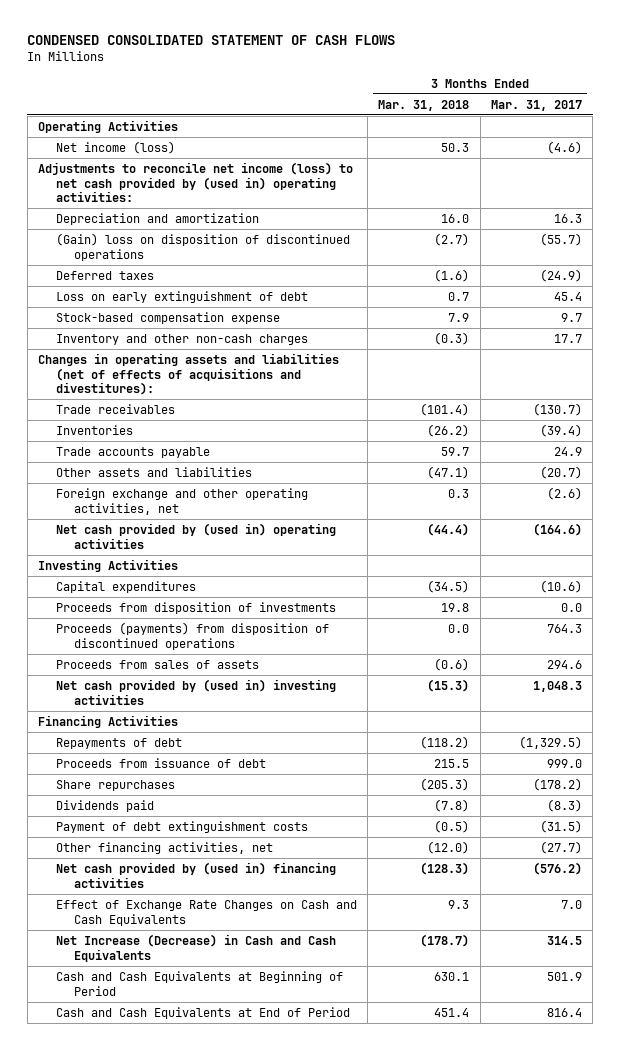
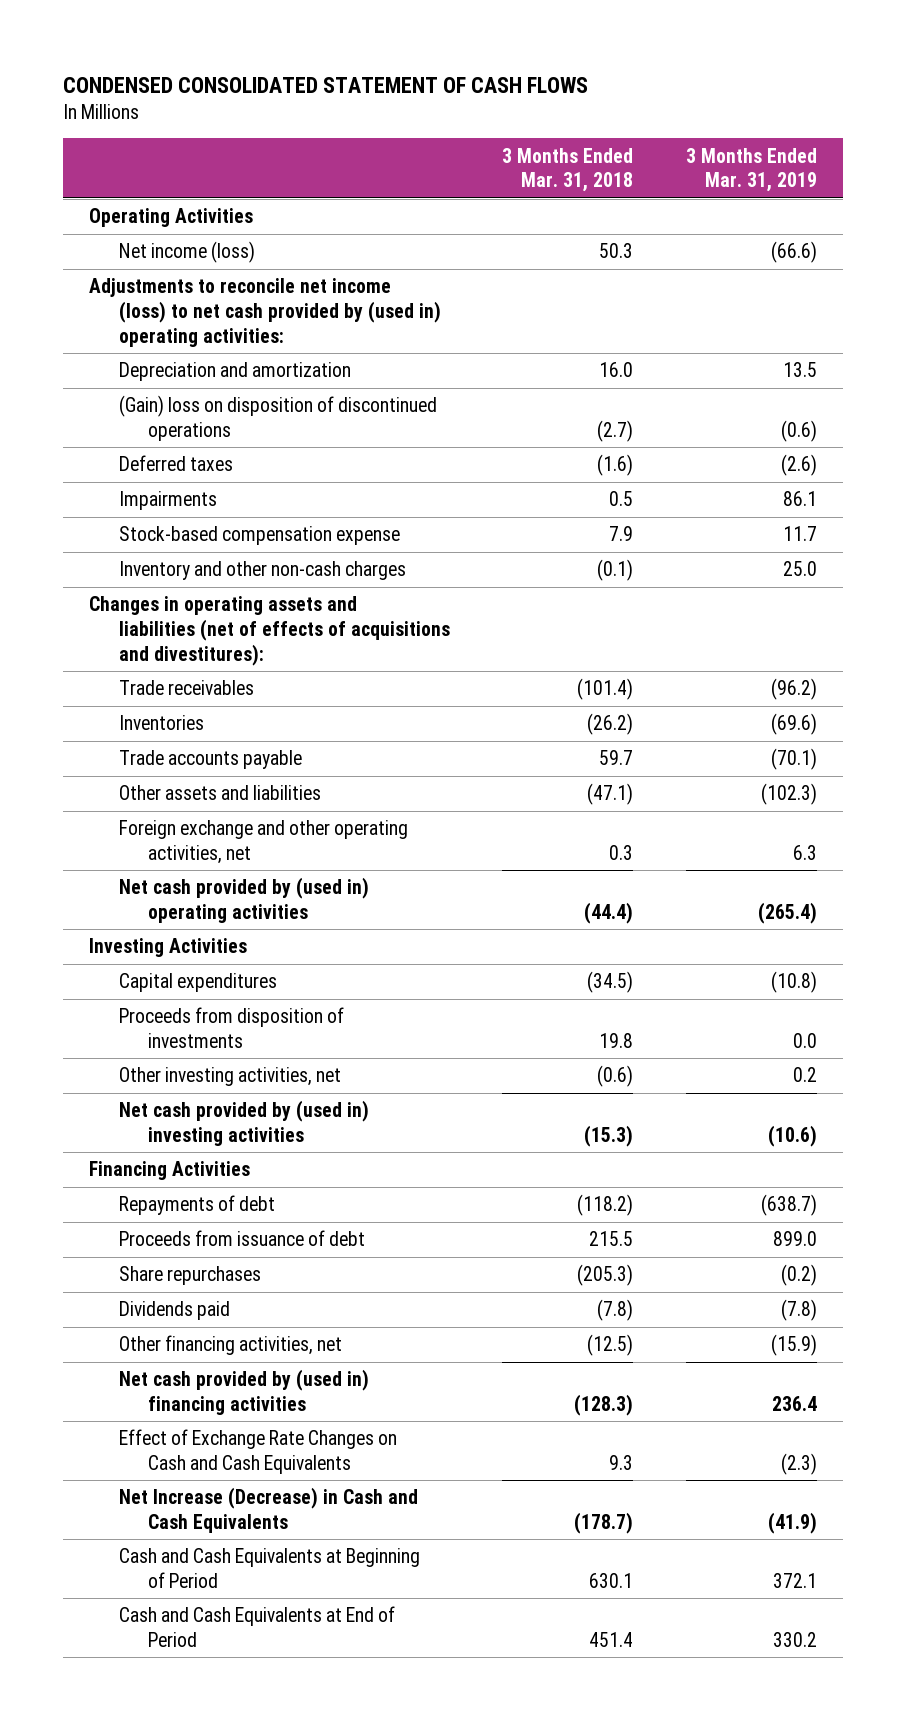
[490,99,582,111] Mar. 31, 2017 -> none
none -> [685,147,817,193] 3 Months Ended Mar. 31, 2019
[55,290,308,303] Loss on early extinguishment of debt -> none
none -> [118,491,217,511] Impairments
[434,331,470,345] (0.3) -> [597,559,634,582] (0.1)
[55,621,329,650] Proceeds (payments) from disposition of discontinued operations -> none
[55,659,259,669] Proceeds from sales of assets -> none
none -> [118,1067,341,1087] Other investing activities, net
[55,820,308,833] Payment of debt extinguishment costs -> none
[427,840,470,854] (12.0) -> [587,1334,634,1357] (12.5)

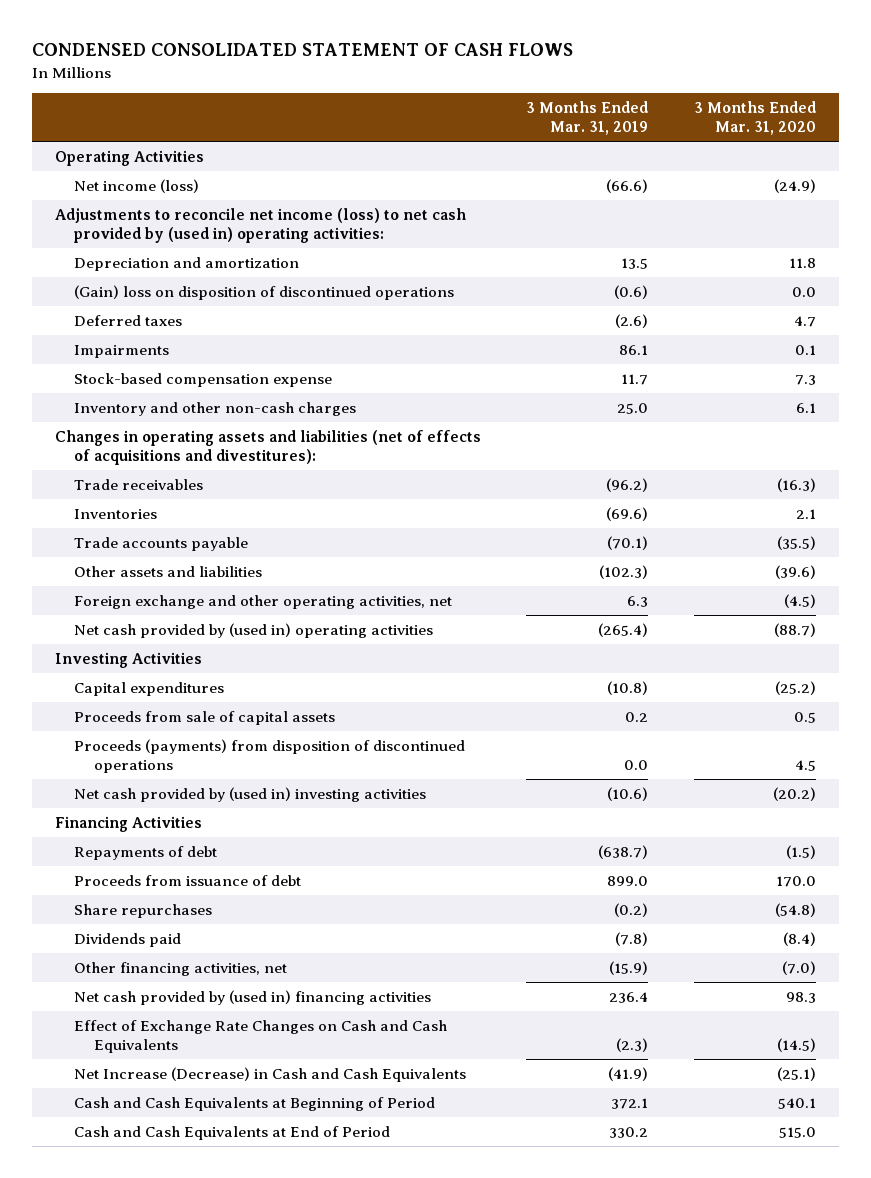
[502,147,634,193] 3 Months Ended Mar. 31, 2018 -> none
none -> [693,101,816,135] 3 Months Ended Mar. 31, 2020
[118,1067,341,1087] Other investing activities, net -> none
none -> [74,711,336,726] Proceeds from sale of capital assets
[118,1007,344,1048] Proceeds from disposition of investments -> [74,739,466,773] Proceeds (payments) from disposition of discontinued operations

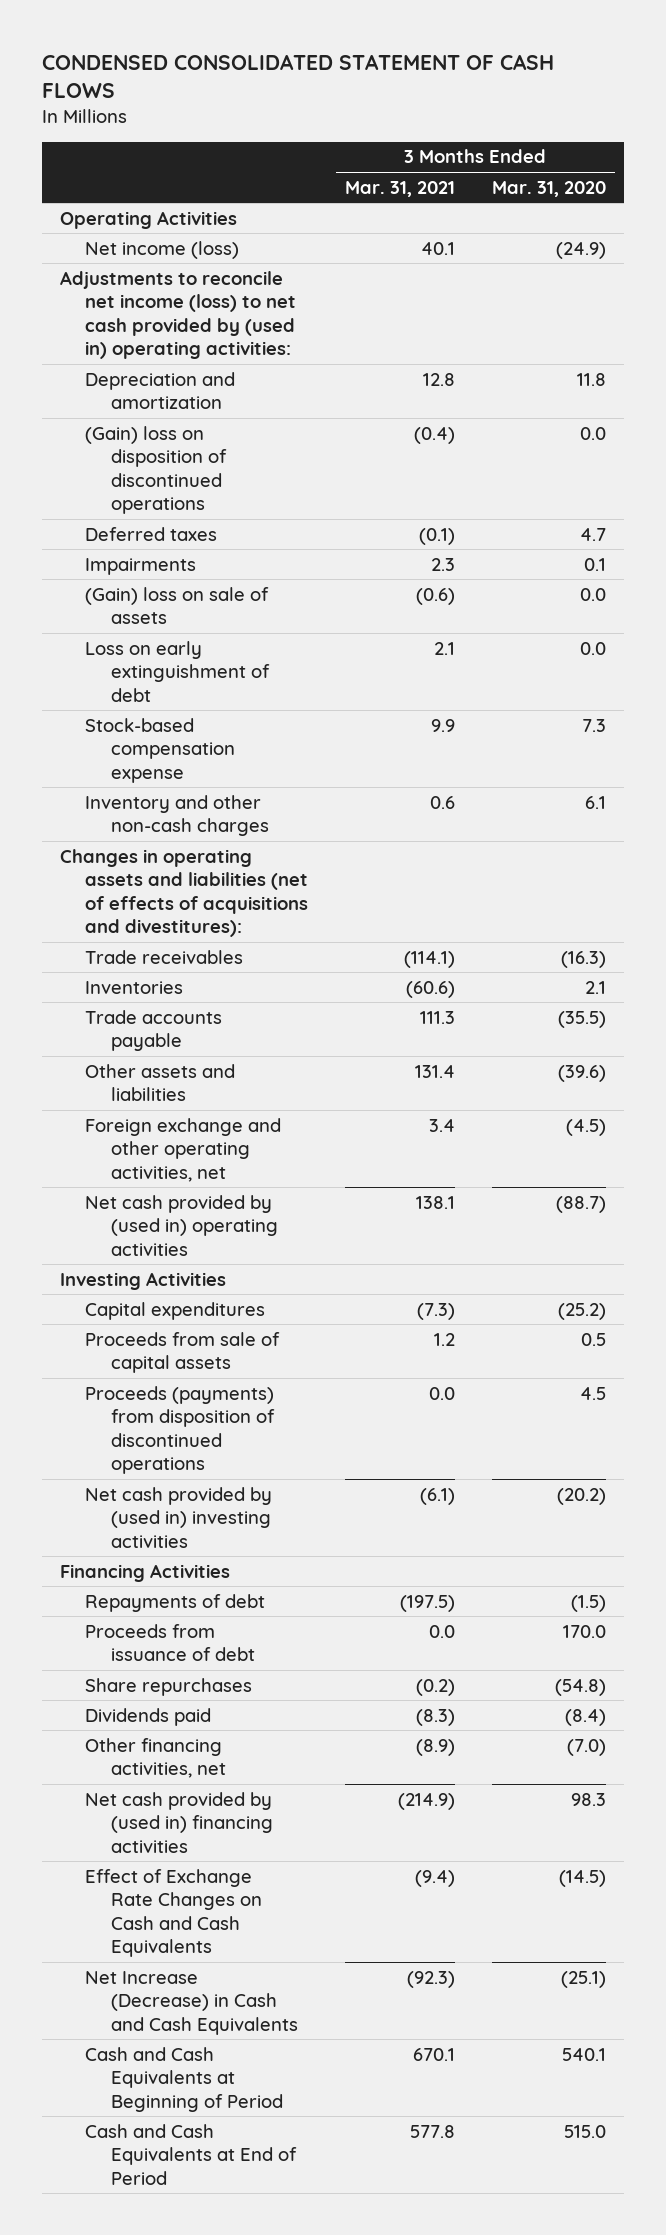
[526,101,649,135] 3 Months Ended Mar. 31, 2019 -> none
none -> [345,180,456,197] Mar. 31, 2021
none -> [85,586,270,625] (Gain) loss on sale of assets
none -> [85,640,270,702] Loss on early extinguishment of debt

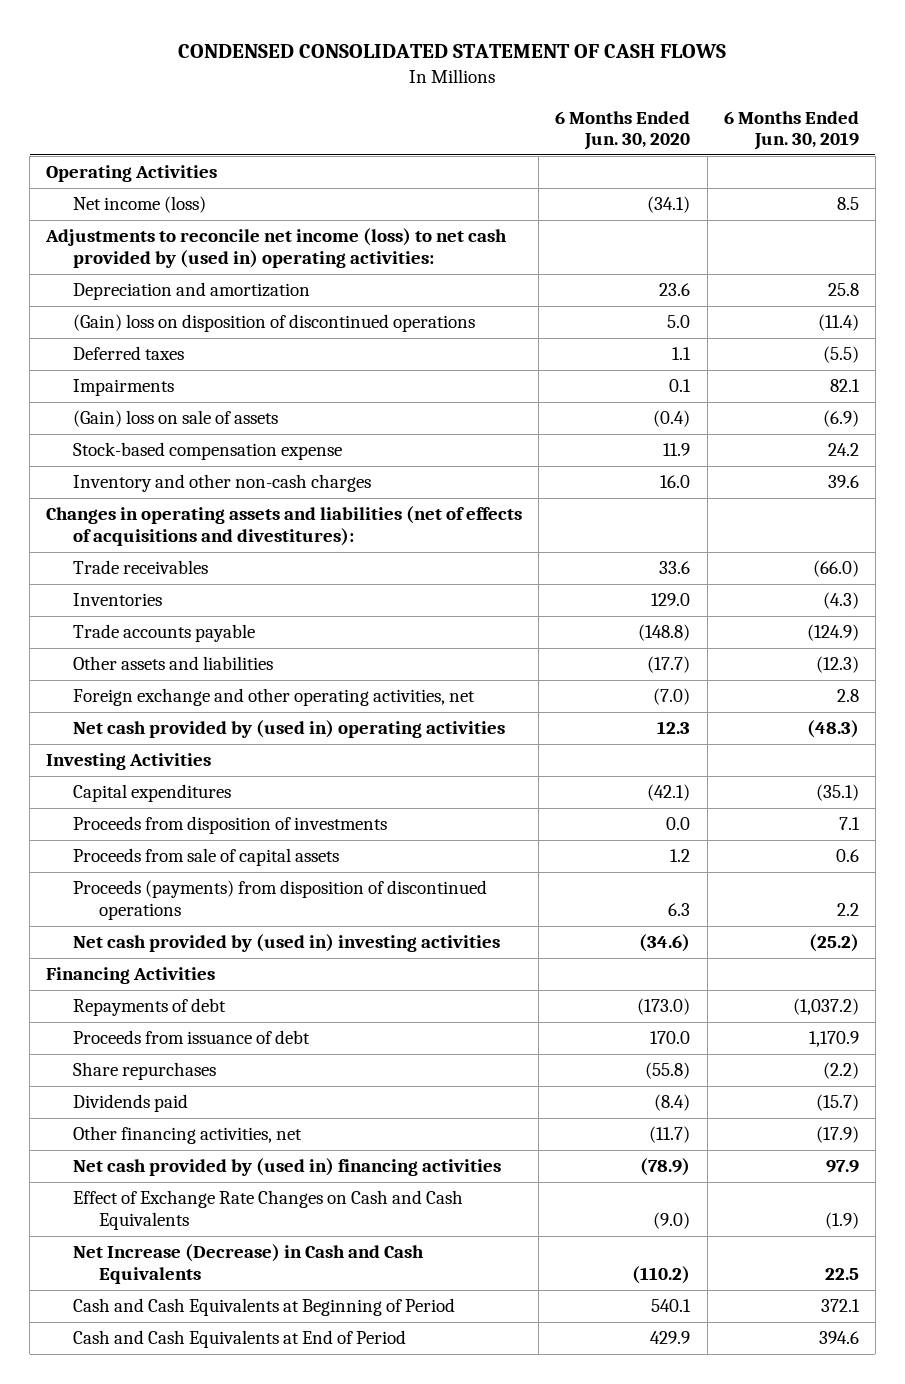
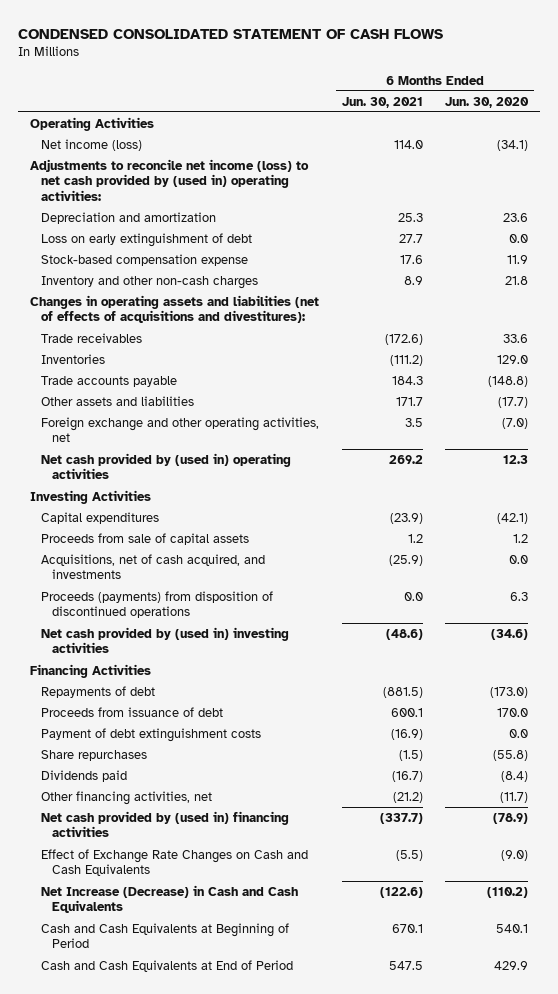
[723,110,859,151] 6 Months Ended Jun. 30, 2019 -> none
none -> [341,96,423,108] Jun. 30, 2021
[72,314,475,333] (Gain) loss on disposition of discontinued operations -> none
[72,346,184,361] Deferred taxes -> none
[72,379,174,397] Impairments -> none
[72,410,278,428] (Gain) loss on sale of assets -> none
none -> [40,233,252,248] Loss on early extinguishment of debt
[660,475,691,489] 16.0 -> [505,276,529,286] 21.8
[72,816,387,835] Proceeds from disposition of investments -> none
none -> [40,554,265,580] Acquisitions, net of cash acquired, and investments
none -> [40,728,261,743] Payment of debt extinguishment costs

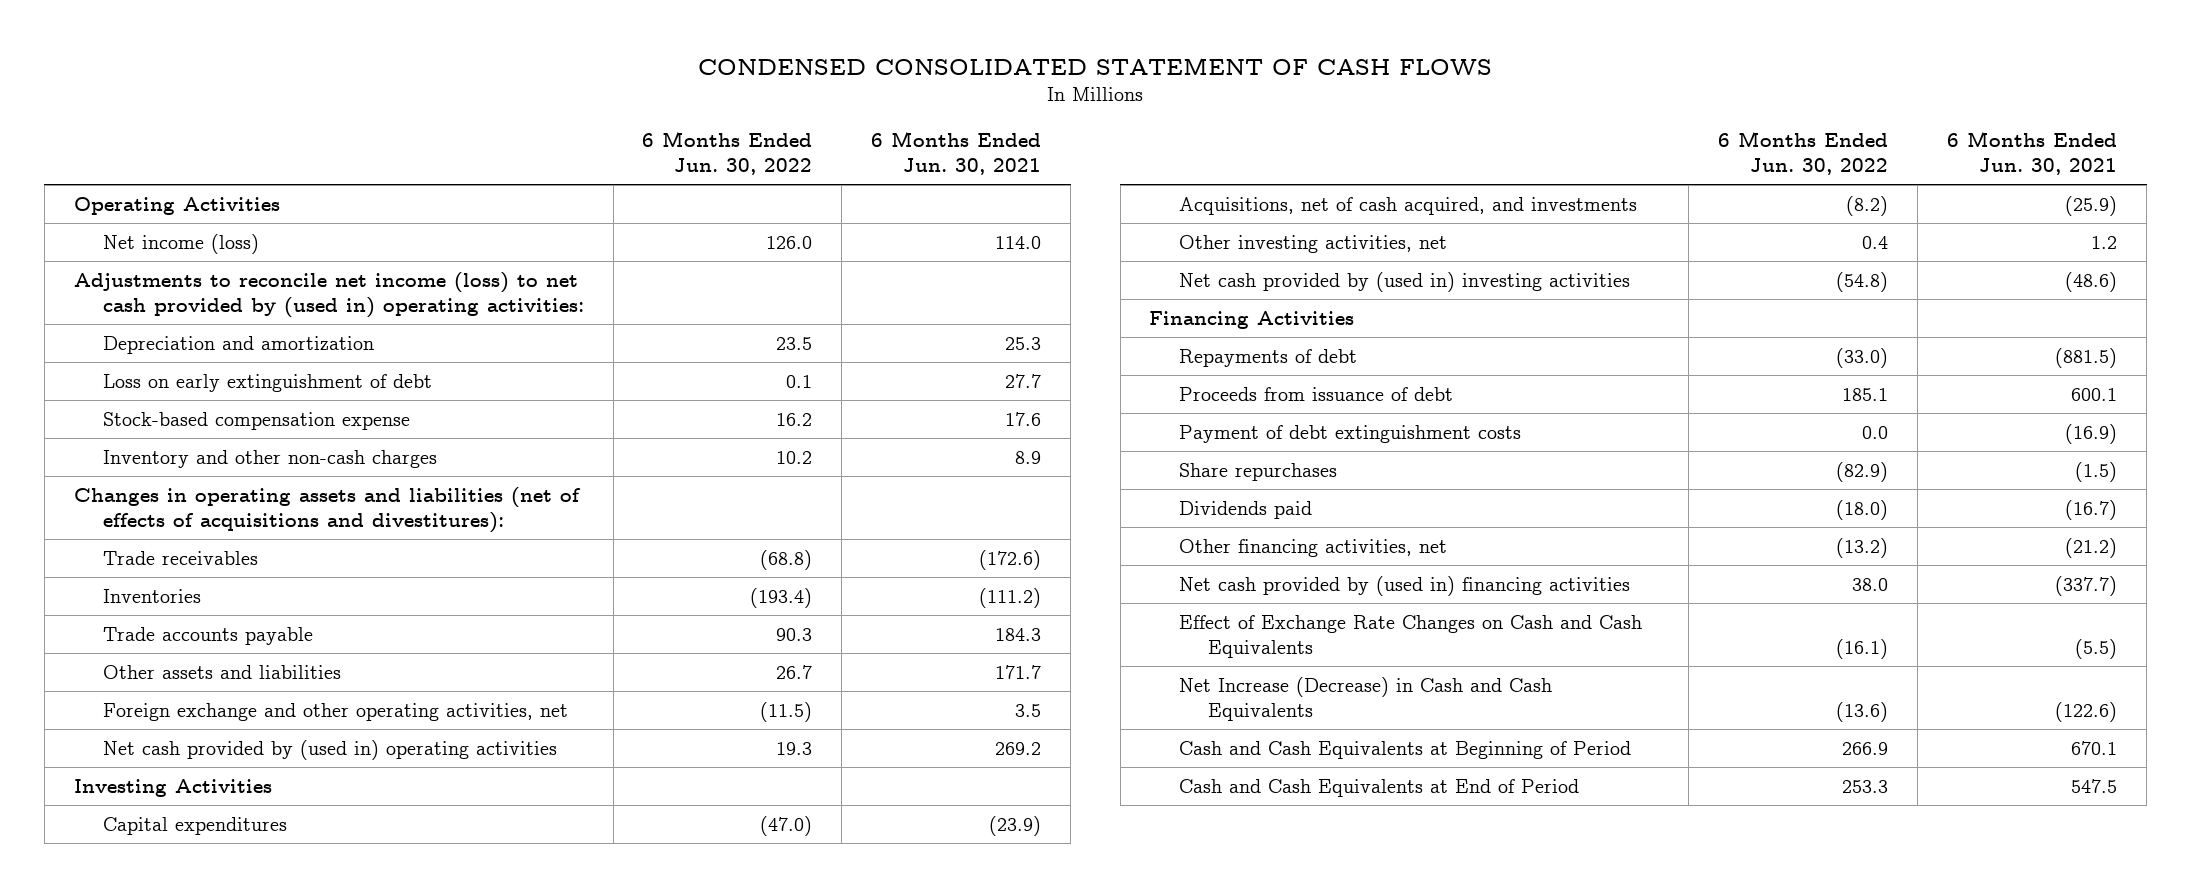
[445,96,530,108] Jun. 30, 2020 -> none
none -> [642,130,813,176] 6 Months Ended Jun. 30, 2022
[40,533,249,546] Proceeds from sale of capital assets -> none
[40,591,273,619] Proceeds (payments) from disposition of discontinued operations -> none
none -> [1178,234,1447,253] Other investing activities, net

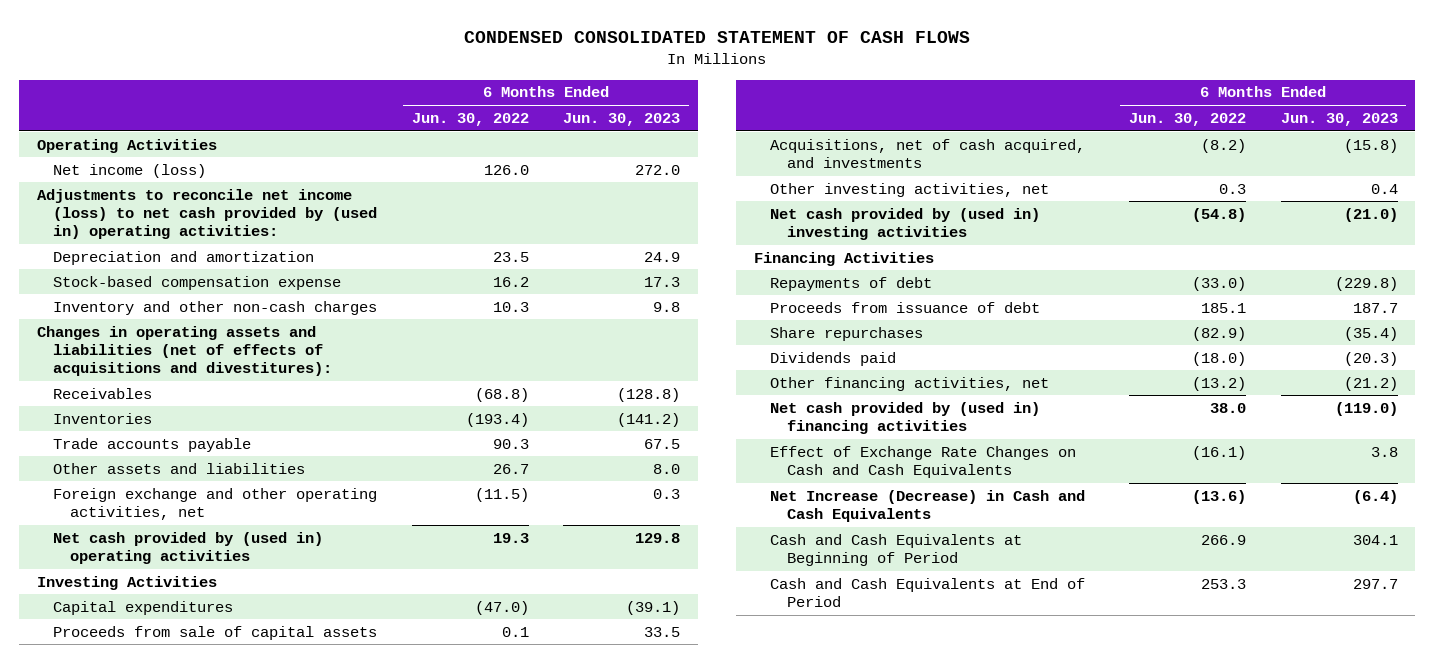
[871,130,1042,176] 6 Months Ended Jun. 30, 2021 -> none
none -> [563,112,681,126] Jun. 30, 2023
[102,373,432,392] Loss on early extinguishment of debt -> none
[776,450,813,464] 10.2 -> [492,301,529,312] 10.3
[102,550,258,565] Trade receivables -> [53,387,153,399] Receivables
none -> [53,625,378,640] Proceeds from sale of capital assets
[1862,235,1889,249] 0.4 -> [1218,183,1246,194] 0.3
[1178,424,1521,443] Payment of debt extinguishment costs -> none

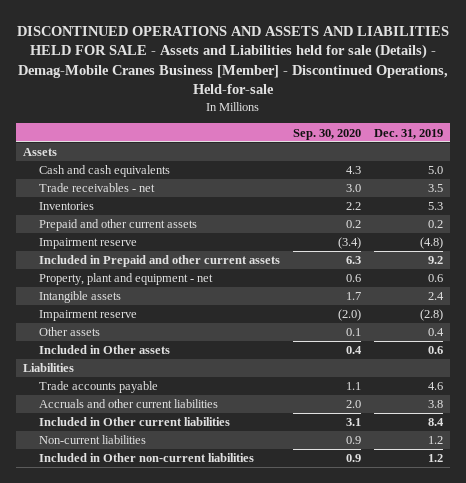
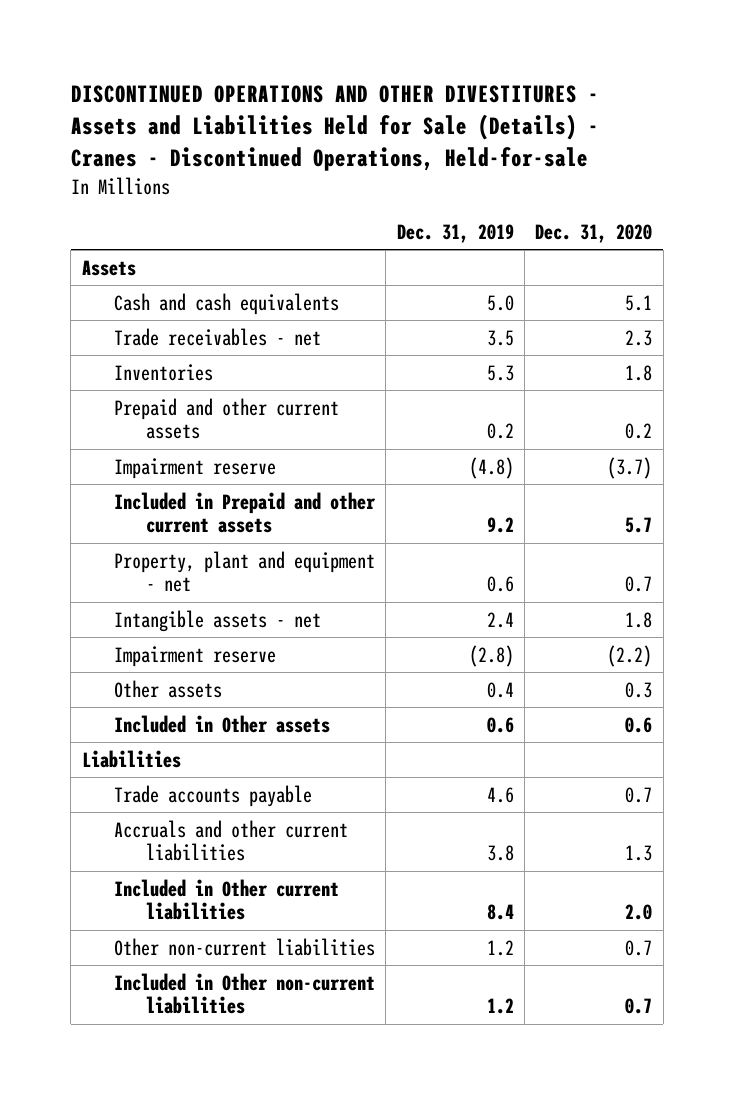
[16,25,449,95] DISCONTINUED OPERATIONS AND ASSETS AND LIABILITIES HELD FOR SALE - Assets and Liabilities held for sale (Details) - Demag-Mobile Cranes Business [Member] - Discontinued Operations, Held-for-sale -> [70,85,599,172] DISCONTINUED OPERATIONS AND OTHER DIVESTITURES - Assets and Liabilities Held for Sale (Details) - Cranes - Discontinued Operations, Held-for-sale
[292,128,361,140] Sep. 30, 2020 -> none
none -> [535,223,653,243] Dec. 31, 2020
[38,291,121,304] Intangible assets -> [113,609,321,632] Intangible assets - net
[38,435,146,445] Non-current liabilities -> [113,937,375,956] Other non-current liabilities

